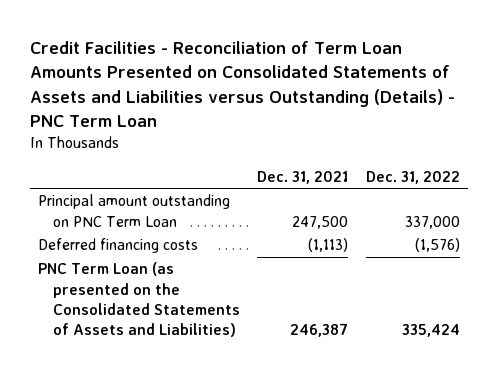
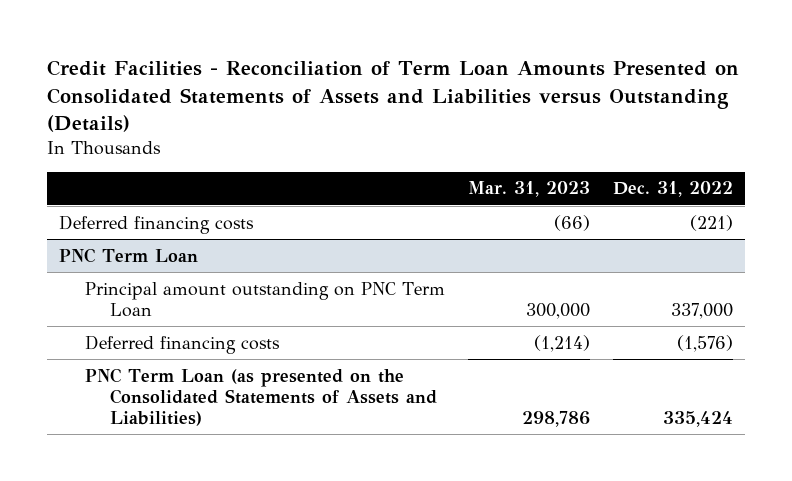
[29,41,455,128] Credit Facilities - Reconciliation of Term Loan Amounts Presented on Consolidated Statements of Assets and Liabilities versus Outstanding (Details) - PNC Term Loan -> [47,59,740,133] Credit Facilities - Reconciliation of Term Loan Amounts Presented on Consolidated Statements of Assets and Liabilities versus Outstanding (Details)
[257,170,349,184] Dec. 31, 2021 -> none
none -> [468,181,591,198] Mar. 31, 2023
none -> [59,214,255,234] Deferred financing costs
none -> [59,247,199,263] PNC Term Loan

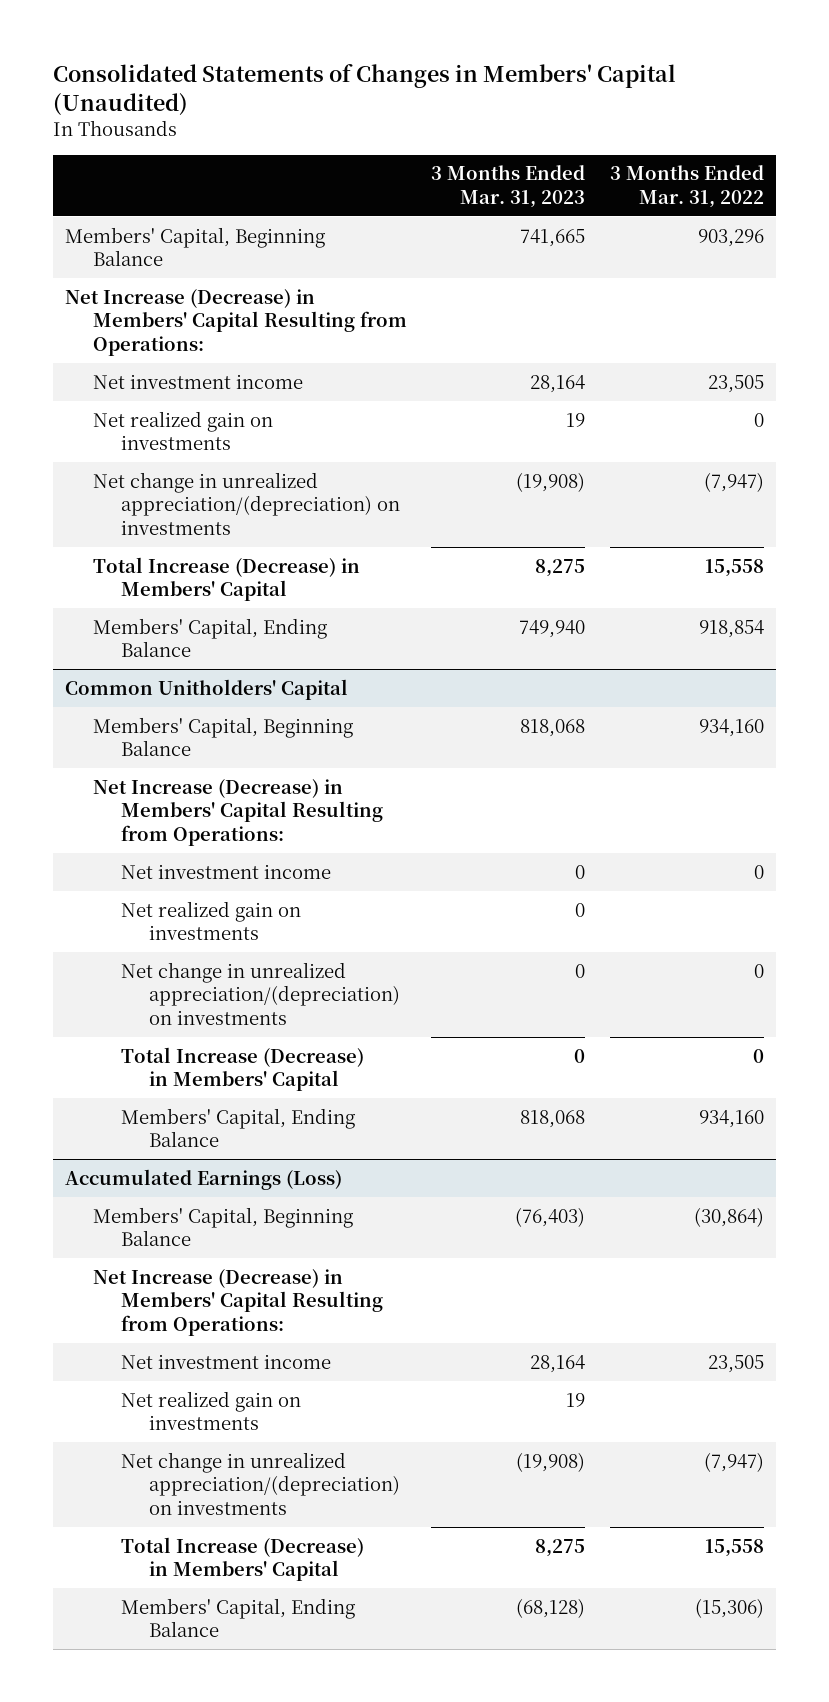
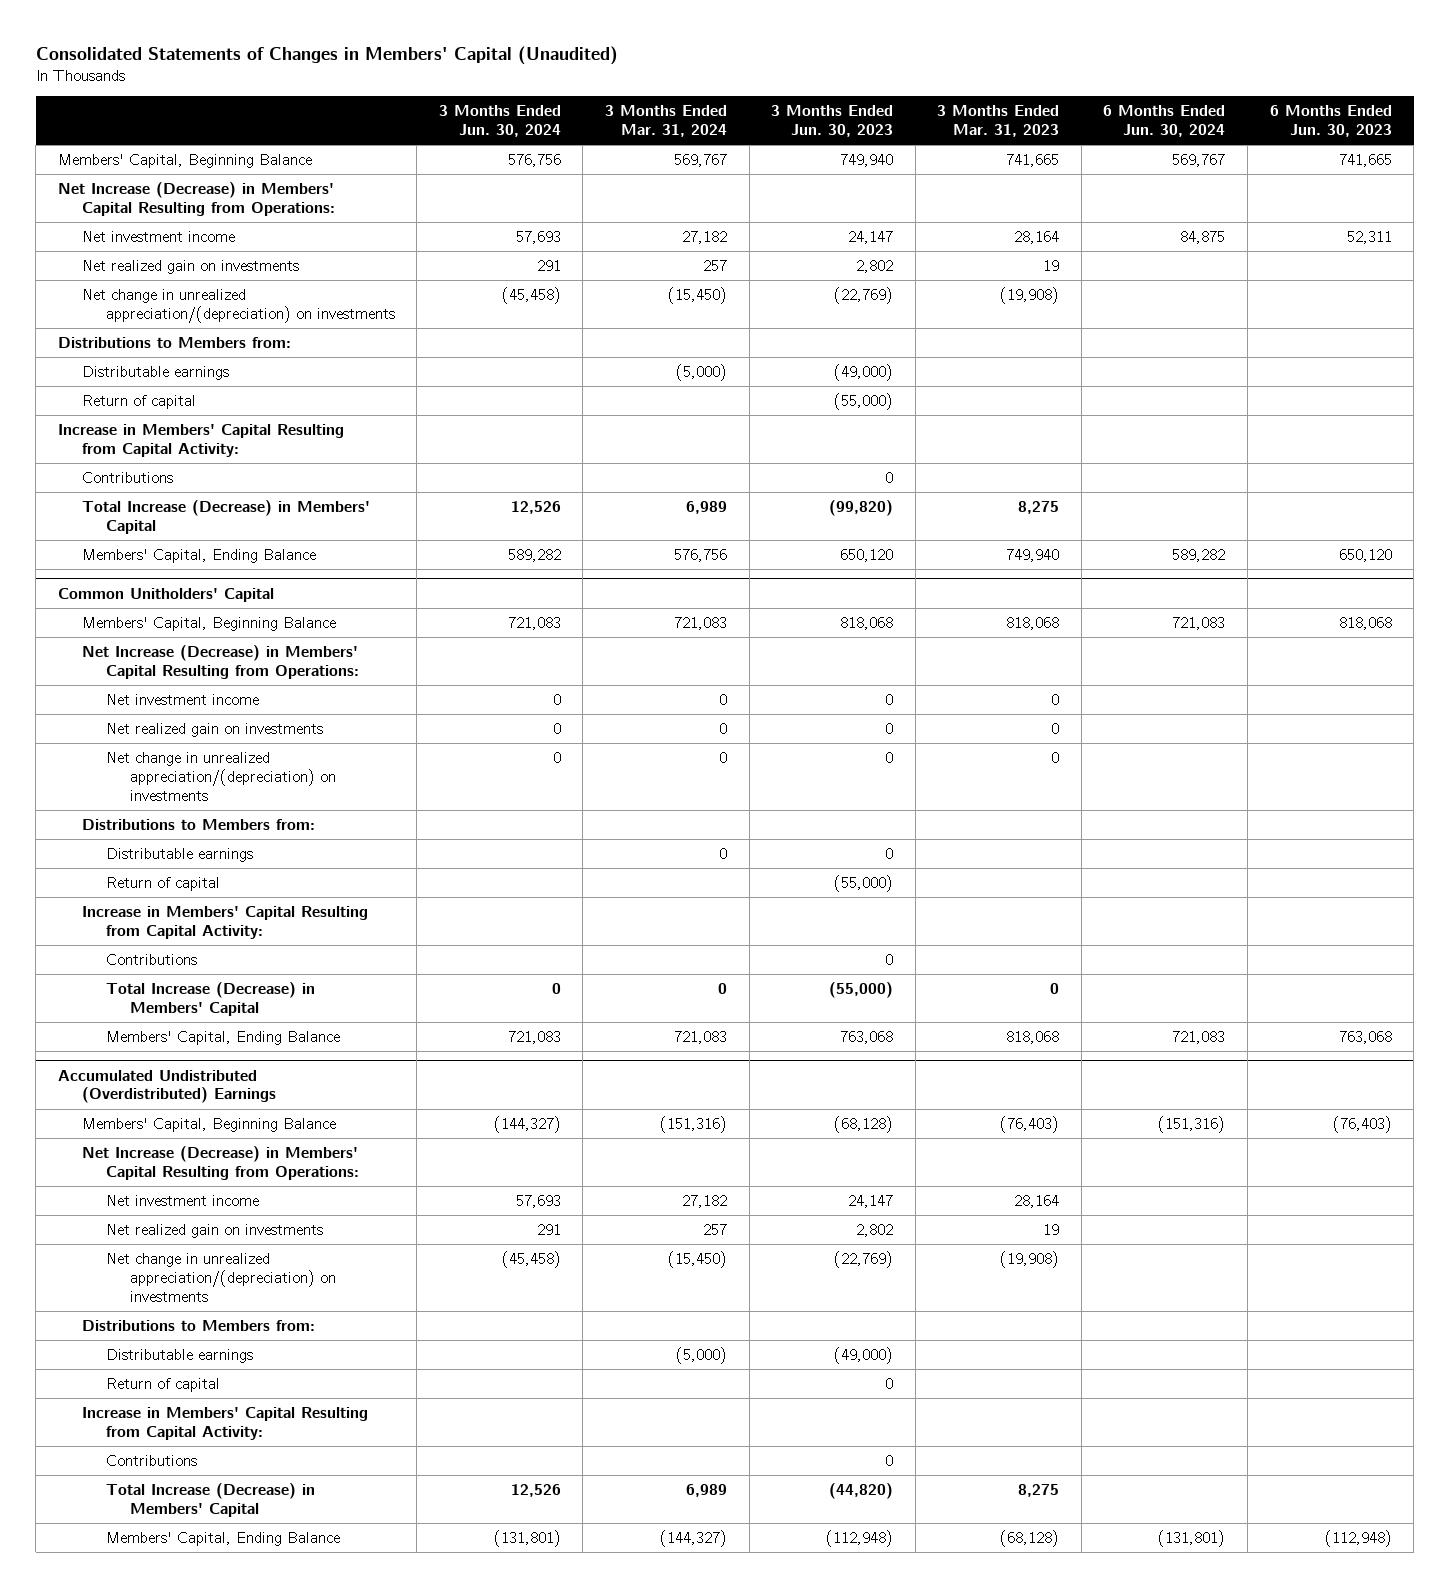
[609,165,764,208] 3 Months Ended Mar. 31, 2022 -> none
none -> [438,105,561,138] 3 Months Ended Jun. 30, 2024
none -> [604,105,727,138] 3 Months Ended Mar. 31, 2024
none -> [771,105,894,138] 3 Months Ended Jun. 30, 2023
none -> [1103,105,1226,138] 6 Months Ended Jun. 30, 2024
none -> [1269,105,1392,138] 6 Months Ended Jun. 30, 2023
none -> [57,337,291,349] Distributions to Members from:
none -> [81,366,229,381] Distributable earnings
none -> [81,395,196,410] Return of capital
none -> [57,424,344,458] Increase in Members' Capital Resulting from Capital Activity:
none -> [81,472,173,484] Contributions
none -> [81,819,315,831] Distributions to Members from:
none -> [105,848,253,863] Distributable earnings
none -> [105,877,220,892] Return of capital
none -> [81,906,368,940] Increase in Members' Capital Resulting from Capital Activity:
none -> [105,954,197,966] Contributions
[65,1168,343,1190] Accumulated Earnings (Loss) -> [57,1069,276,1104] Accumulated Undistributed (Overdistributed) Earnings
none -> [81,1320,315,1332] Distributions to Members from:
none -> [105,1349,253,1364] Distributable earnings
none -> [105,1378,220,1393] Return of capital
none -> [81,1407,368,1441] Increase in Members' Capital Resulting from Capital Activity:
none -> [105,1455,197,1467] Contributions

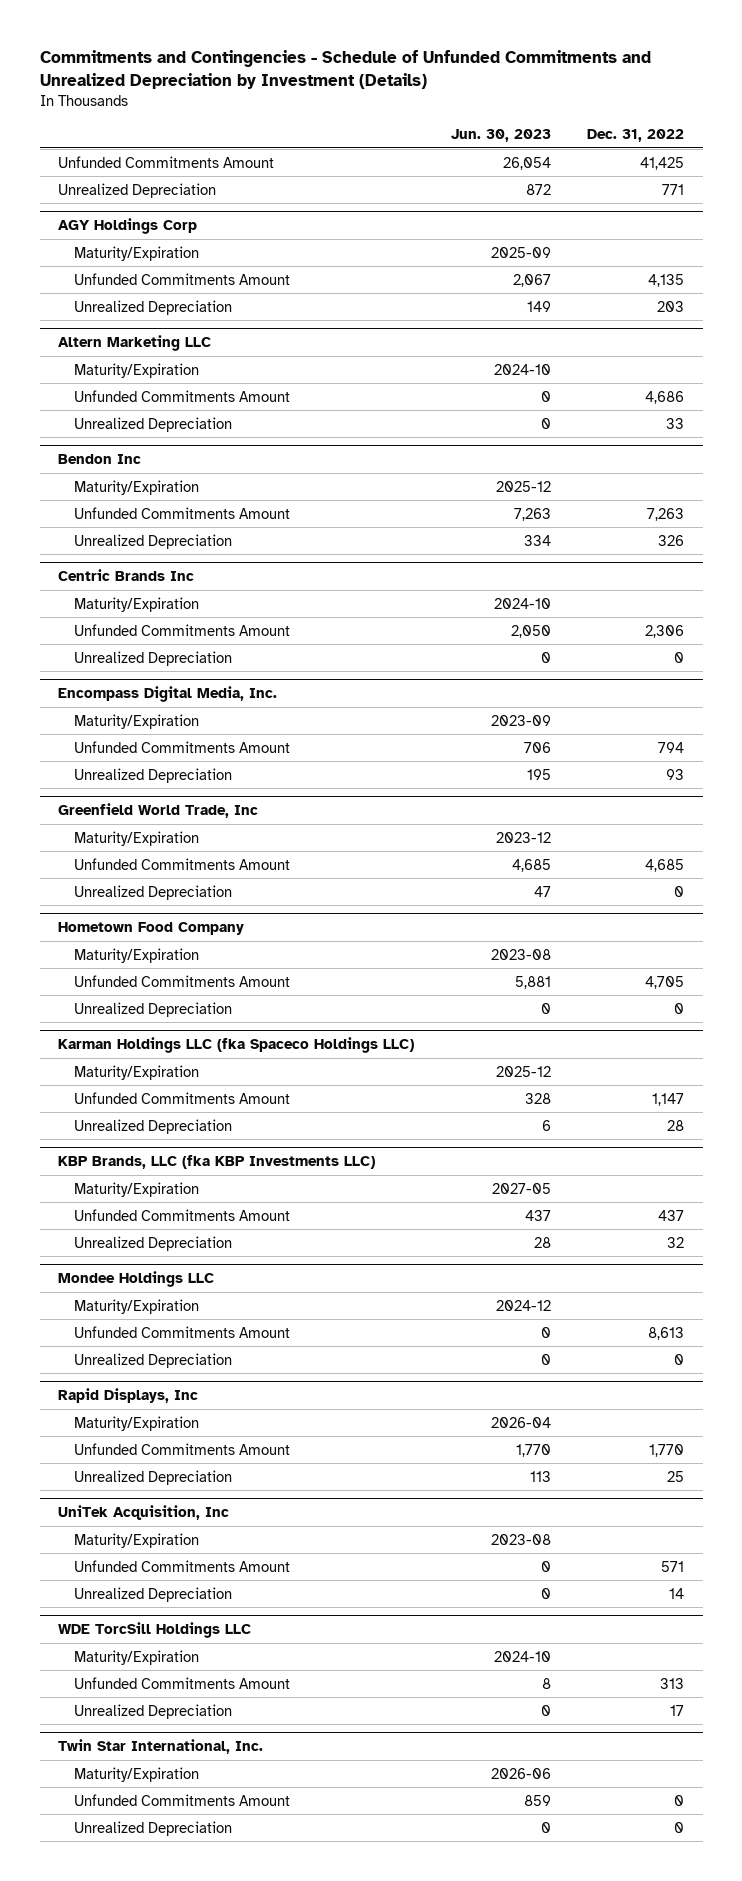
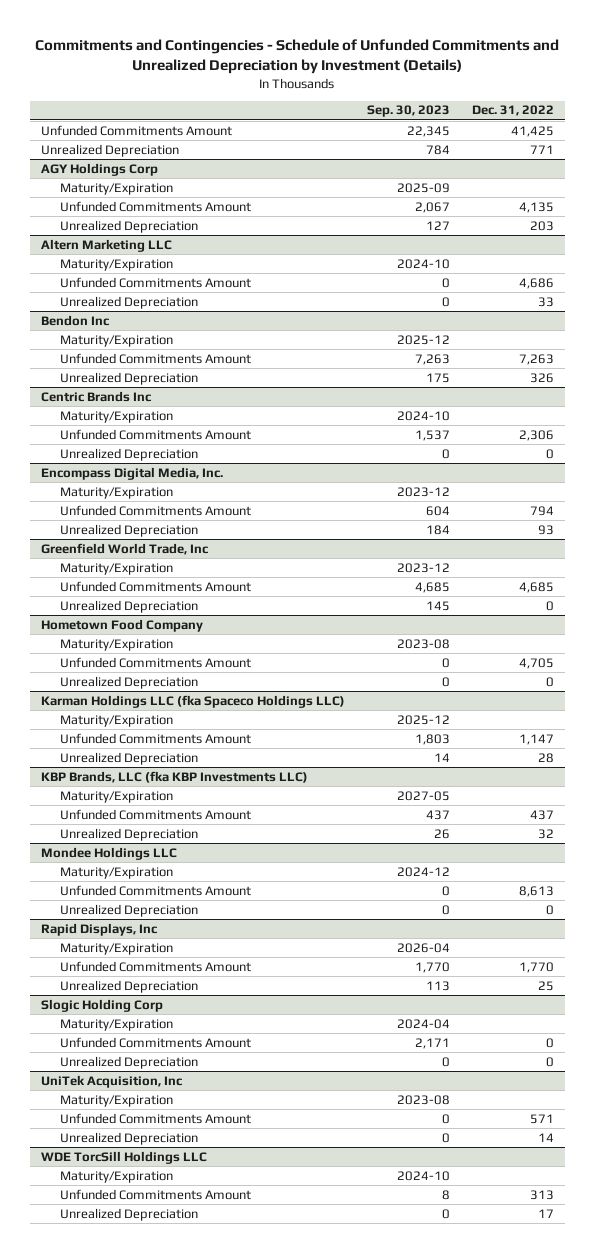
[450,129,551,143] Jun. 30, 2023 -> none
none -> [366,105,450,118] Sep. 30, 2023
none -> [40,998,163,1012] Slogic Holding Corp
none -> [59,1018,173,1031] Maturity/Expiration
none -> [59,1036,251,1048] Unfunded Commitments Amount
none -> [59,1055,198,1069] Unrealized Depreciation
[58,1739,264,1755] Twin Star International, Inc. -> none
[73,1766,199,1782] Maturity/Expiration -> none
[73,1793,290,1806] Unfunded Commitments Amount -> none
[73,1820,232,1836] Unrealized Depreciation -> none

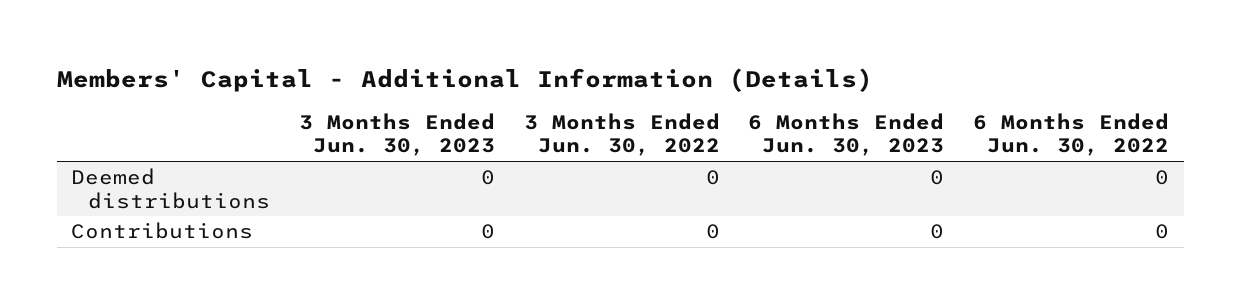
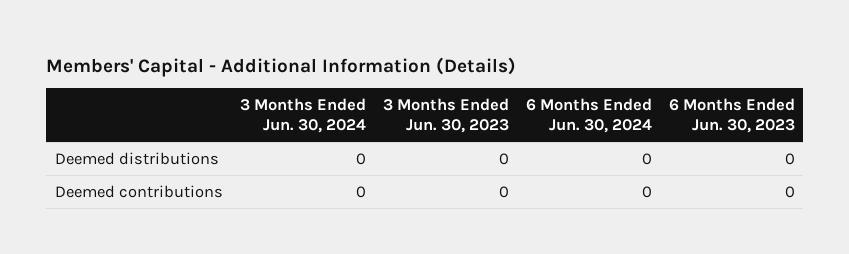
[523,113,720,157] 3 Months Ended Jun. 30, 2022 -> none
[973,113,1170,157] 6 Months Ended Jun. 30, 2022 -> none
none -> [239,97,366,133] 3 Months Ended Jun. 30, 2024
none -> [525,97,652,133] 6 Months Ended Jun. 30, 2024
[71,222,254,240] Contributions -> [54,184,223,198] Deemed contributions

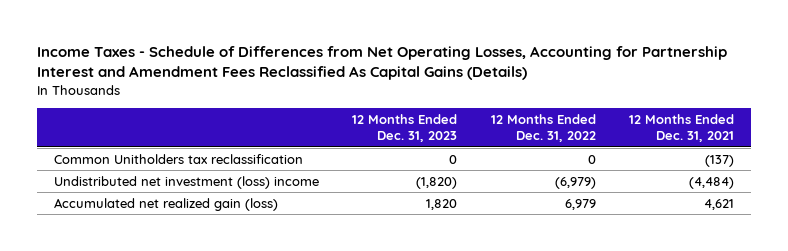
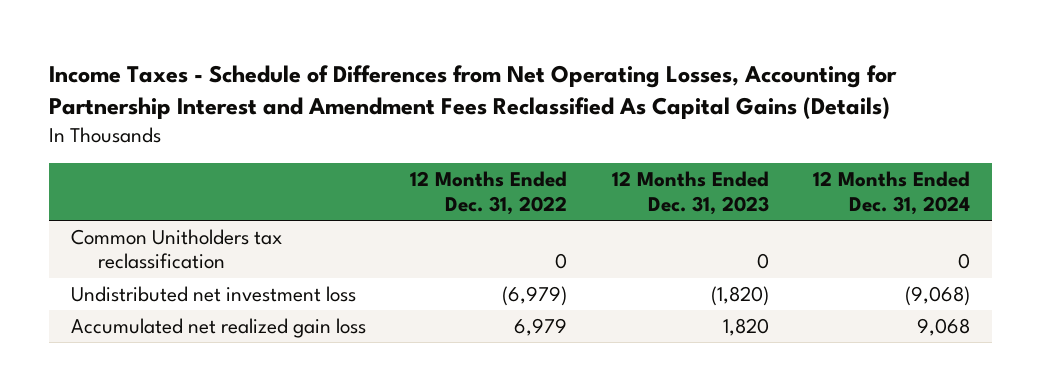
[629,113,735,143] 12 Months Ended Dec. 31, 2021 -> none
none -> [813,171,971,215] 12 Months Ended Dec. 31, 2024
[53,175,319,189] Undistributed net investment (loss) income -> [71,286,357,303] Undistributed net investment loss
[53,197,278,211] Accumulated net realized gain (loss) -> [71,318,367,339] Accumulated net realized gain loss

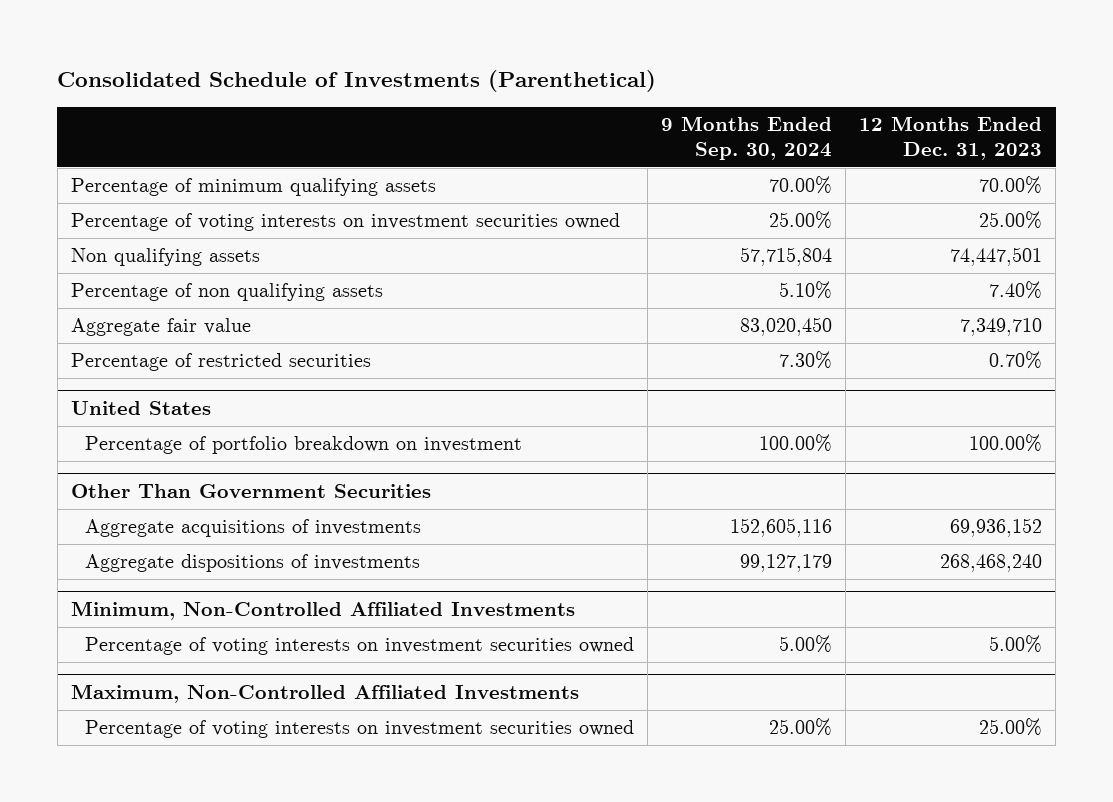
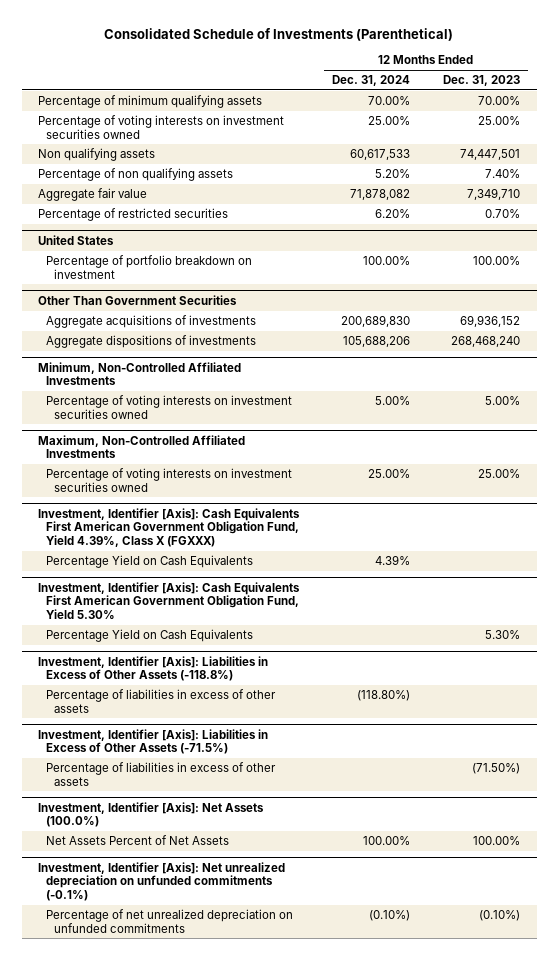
[660,116,832,160] 9 Months Ended Sep. 30, 2024 -> none
none -> [332,75,411,87] Dec. 31, 2024
none -> [38,507,301,548] Investment, Identifier [Axis]: Cash Equivalents First American Government Obligation Fund, Yield 4.39%, Class X (FGXXX)
none -> [46,554,254,568] Percentage Yield on Cash Equivalents
none -> [38,581,301,621] Investment, Identifier [Axis]: Cash Equivalents First American Government Obligation Fund, Yield 5.30%
none -> [46,628,254,642] Percentage Yield on Cash Equivalents
none -> [38,655,269,682] Investment, Identifier [Axis]: Liabilities in Excess of Other Assets (-118.8%)
none -> [46,688,277,713] Percentage of liabilities in excess of other assets
none -> [38,728,269,755] Investment, Identifier [Axis]: Liabilities in Excess of Other Assets (-71.5%)
none -> [46,761,277,786] Percentage of liabilities in excess of other assets
none -> [38,801,265,828] Investment, Identifier [Axis]: Net Assets (100.0%)
none -> [46,834,230,845] Net Assets Percent of Net Assets
none -> [38,861,286,902] Investment, Identifier [Axis]: Net unrealized depreciation on unfunded commitments (-0.1%)
none -> [46,908,294,933] Percentage of net unrealized depreciation on unfunded commitments

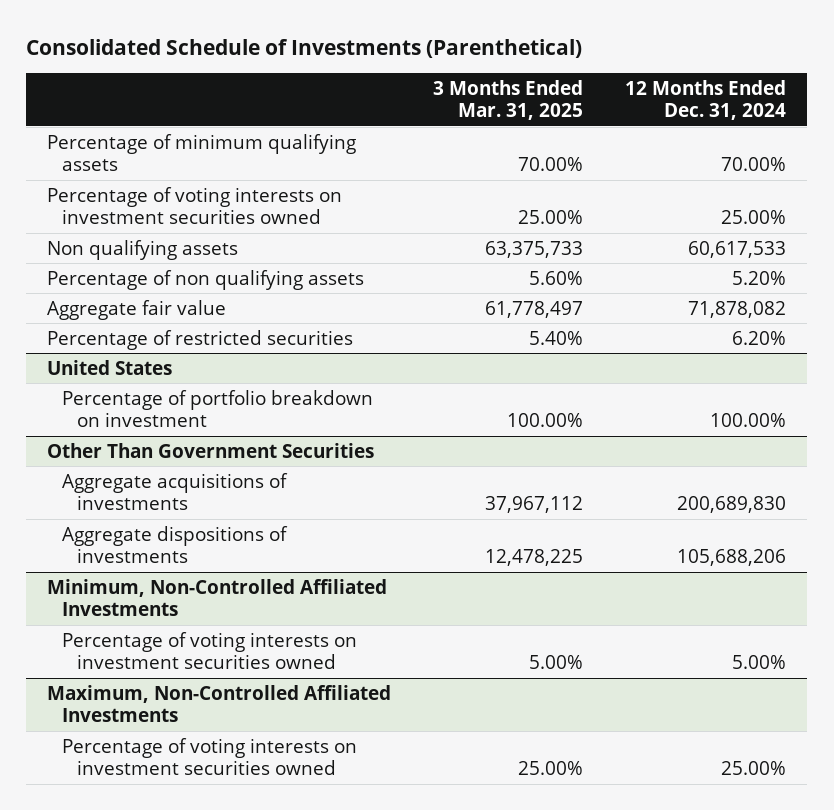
[443,75,521,87] Dec. 31, 2023 -> none
none -> [433,79,584,120] 3 Months Ended Mar. 31, 2025
[38,507,301,548] Investment, Identifier [Axis]: Cash Equivalents First American Government Obligation Fund, Yield 4.39%, Class X (FGXXX) -> none
[46,554,254,568] Percentage Yield on Cash Equivalents -> none
[38,581,301,621] Investment, Identifier [Axis]: Cash Equivalents First American Government Obligation Fund, Yield 5.30% -> none
[46,628,254,642] Percentage Yield on Cash Equivalents -> none
[38,655,269,682] Investment, Identifier [Axis]: Liabilities in Excess of Other Assets (-118.8%) -> none
[46,688,277,713] Percentage of liabilities in excess of other assets -> none
[38,728,269,755] Investment, Identifier [Axis]: Liabilities in Excess of Other Assets (-71.5%) -> none
[46,761,277,786] Percentage of liabilities in excess of other assets -> none
[38,801,265,828] Investment, Identifier [Axis]: Net Assets (100.0%) -> none
[46,834,230,845] Net Assets Percent of Net Assets -> none
[38,861,286,902] Investment, Identifier [Axis]: Net unrealized depreciation on unfunded commitments (-0.1%) -> none
[46,908,294,933] Percentage of net unrealized depreciation on unfunded commitments -> none

